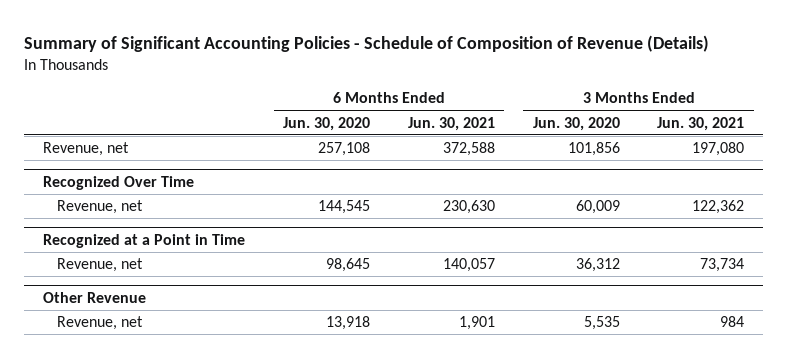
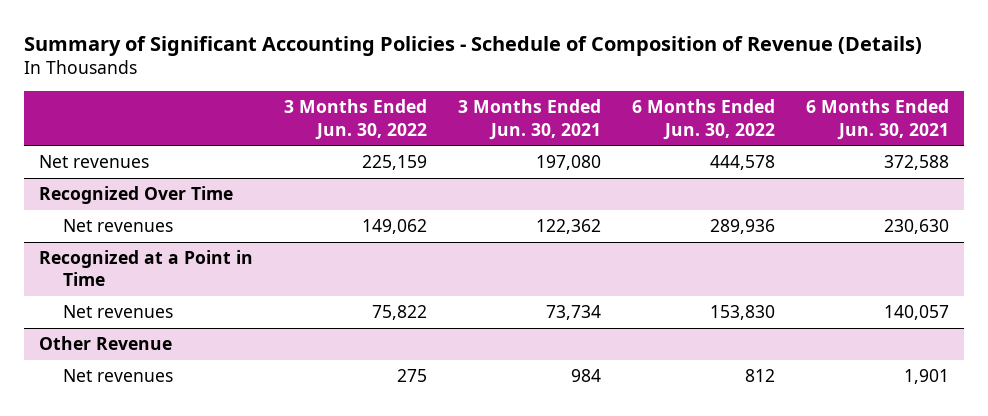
[283,116,371,131] Jun. 30, 2020 -> none
[532,116,620,131] Jun. 30, 2020 -> none
none -> [283,99,427,140] 3 Months Ended Jun. 30, 2022
none -> [631,99,775,140] 6 Months Ended Jun. 30, 2022
[43,142,130,157] Revenue, net -> [39,155,150,169] Net revenues
[56,200,143,215] Revenue, net -> [63,219,174,233] Net revenues
[56,258,143,273] Revenue, net -> [63,305,174,319] Net revenues
[56,316,143,331] Revenue, net -> [63,369,174,383] Net revenues

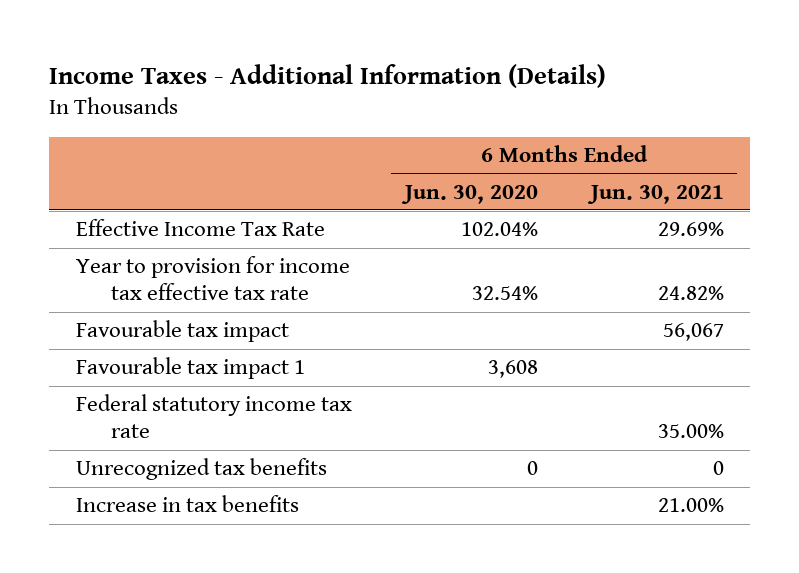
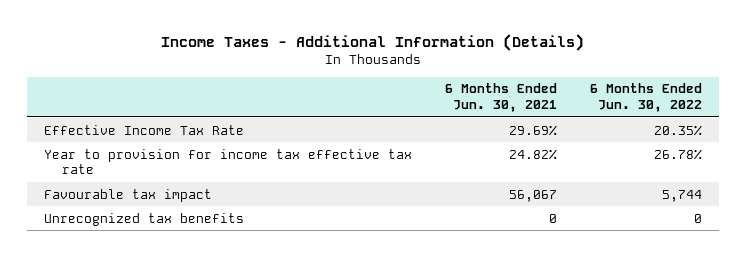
[400,184,538,204] Jun. 30, 2020 -> none
none -> [590,83,703,112] 6 Months Ended Jun. 30, 2022
[75,357,305,380] Favourable tax impact 1 -> none
[75,394,352,439] Federal statutory income tax rate -> none
[75,495,299,513] Increase in tax benefits -> none

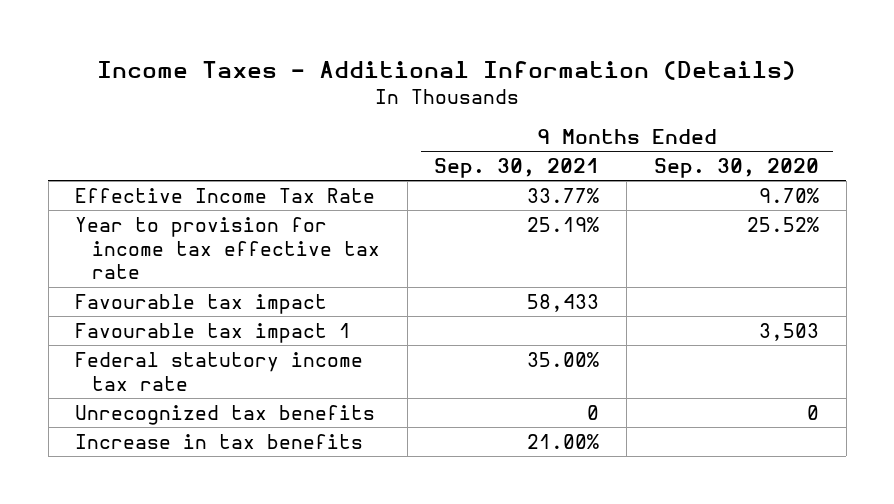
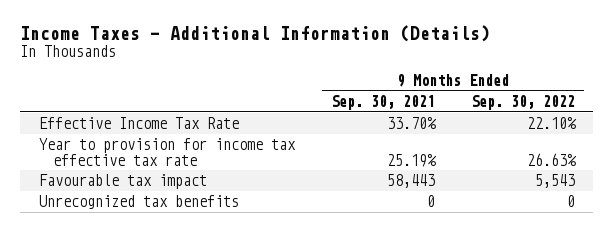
[654,158,820,179] Sep. 30, 2020 -> none
none -> [470,94,575,110] Sep. 30, 2022
[527,187,600,203] 33.77% -> [386,117,437,130] 33.70%
[75,322,352,343] Favourable tax impact 1 -> none
[75,351,364,391] Federal statutory income tax rate -> none
[527,293,600,312] 58,433 -> [386,174,435,189] 58,443
[75,433,364,449] Increase in tax benefits -> none

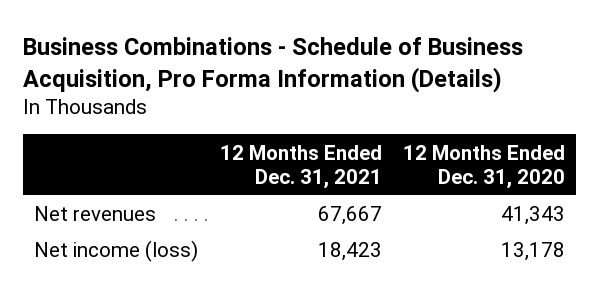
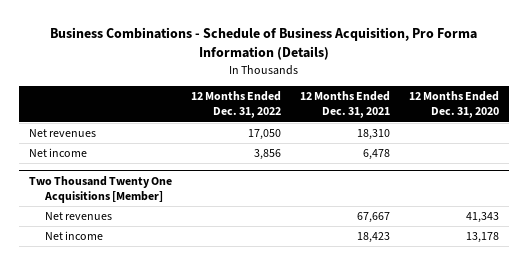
none -> [191,90,282,119] 12 Months Ended Dec. 31, 2022
none -> [28,129,96,138] Net revenues
none -> [28,148,87,158] Net income
none -> [28,175,172,204] Two Thousand Twenty One Acquisitions [Member]
[34,240,199,263] Net income (loss) -> [44,231,103,241] Net income

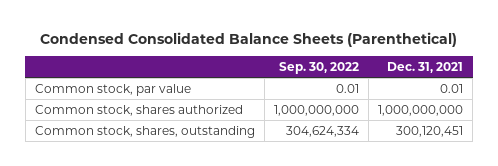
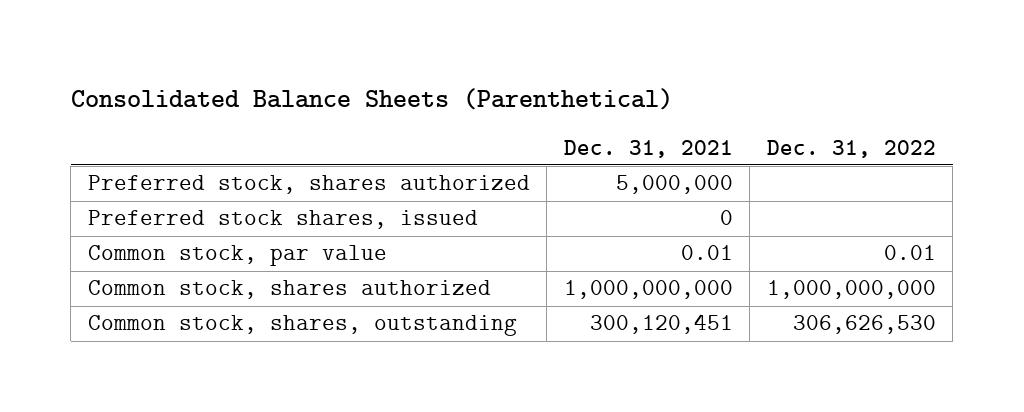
[39,32,457,48] Condensed Consolidated Balance Sheets (Parenthetical) -> [70,87,673,110] Consolidated Balance Sheets (Parenthetical)
[278,62,359,75] Sep. 30, 2022 -> none
none -> [766,139,936,158] Dec. 31, 2022
none -> [87,175,530,195] Preferred stock, shares authorized
none -> [87,210,478,230] Preferred stock shares, issued

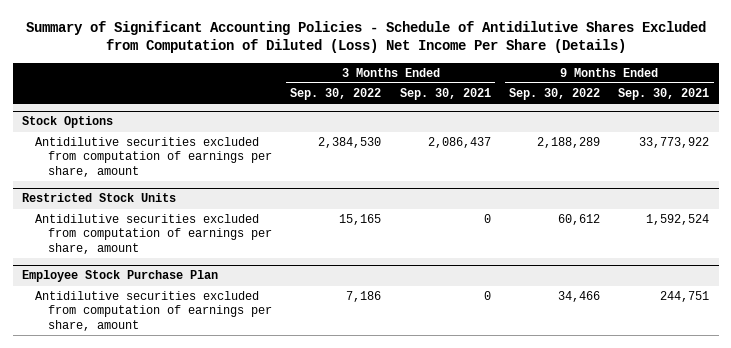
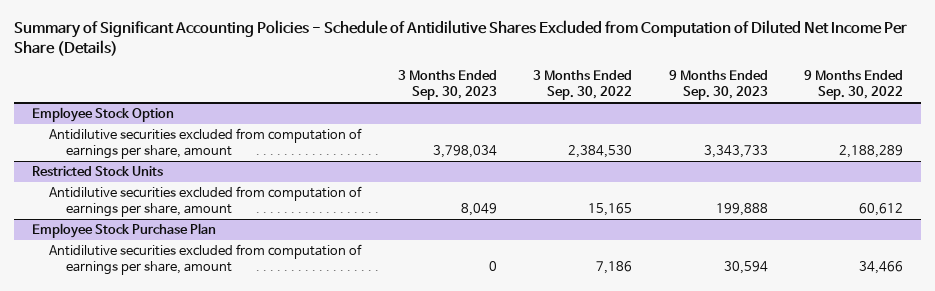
[25,20,706,54] Summary of Significant Accounting Policies - Schedule of Antidilutive Shares Excluded from Computation of Diluted (Loss) Net Income Per Share (Details) -> [13,20,907,56] Summary of Significant Accounting Policies - Schedule of Antidilutive Shares Excluded from Computation of Diluted Net Income Per Share (Details)
[399,88,491,101] Sep. 30, 2021 -> none
[618,88,710,101] Sep. 30, 2021 -> none
none -> [397,70,497,100] 3 Months Ended Sep. 30, 2023
none -> [668,70,768,100] 9 Months Ended Sep. 30, 2023
[21,116,113,129] Stock Options -> [31,107,174,123] Employee Stock Option

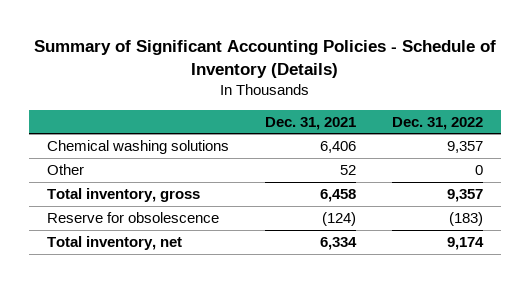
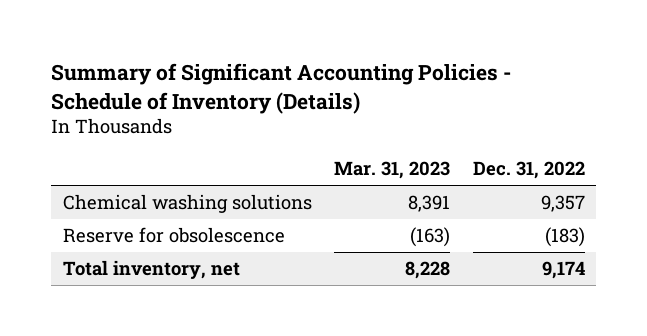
[265,116,357,130] Dec. 31, 2021 -> none
none -> [334,161,451,180] Mar. 31, 2023
[47,163,85,175] Other -> none
[47,187,201,202] Total inventory, gross -> none

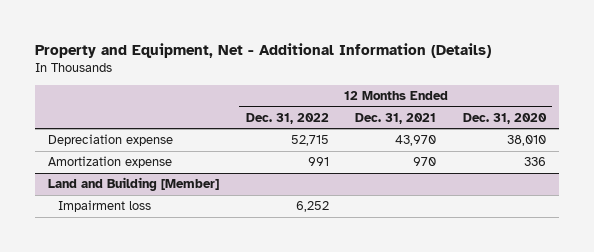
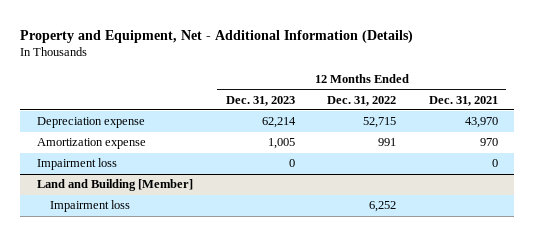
[462,112,547,124] Dec. 31, 2020 -> none
none -> [225,95,295,106] Dec. 31, 2023
none -> [36,158,117,171] Impairment loss

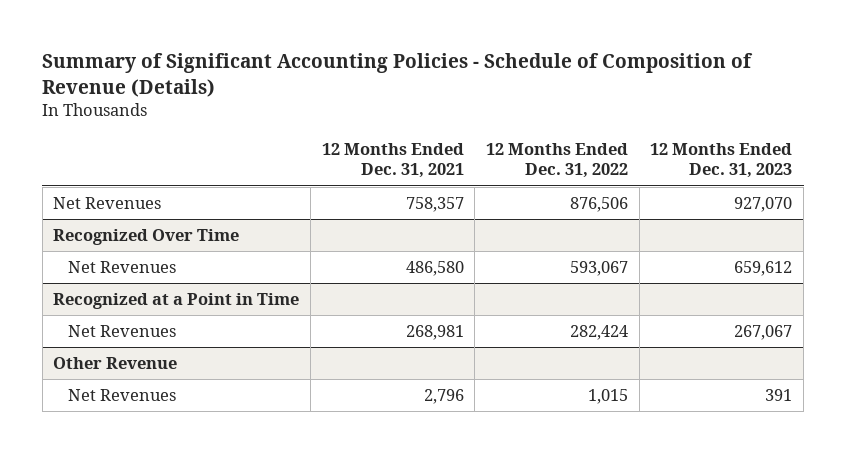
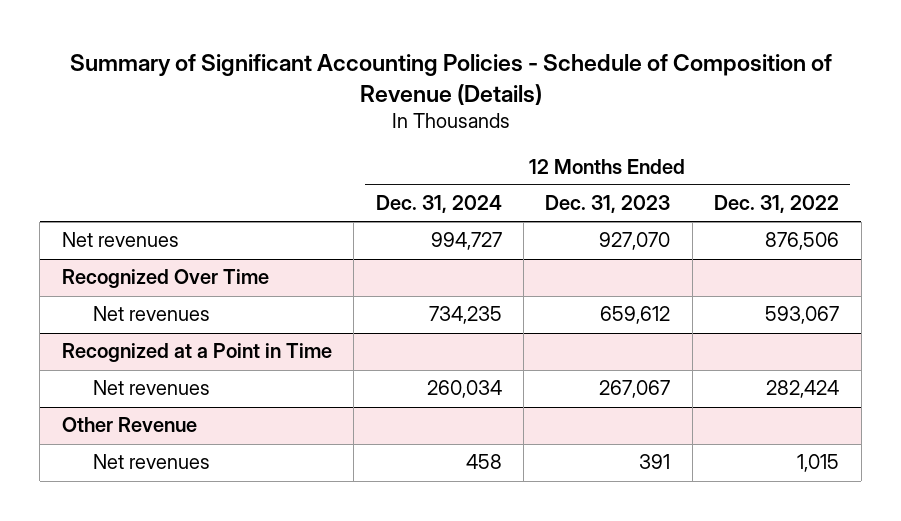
[321,143,464,179] 12 Months Ended Dec. 31, 2021 -> none
none -> [375,195,502,214] Dec. 31, 2024
[53,197,162,210] Net Revenues -> [61,232,179,248] Net revenues
[68,261,177,274] Net Revenues -> [92,306,210,322] Net revenues
[68,325,177,338] Net Revenues -> [92,380,210,396] Net revenues
[68,389,177,402] Net Revenues -> [92,454,210,470] Net revenues

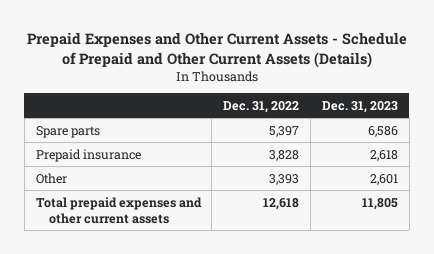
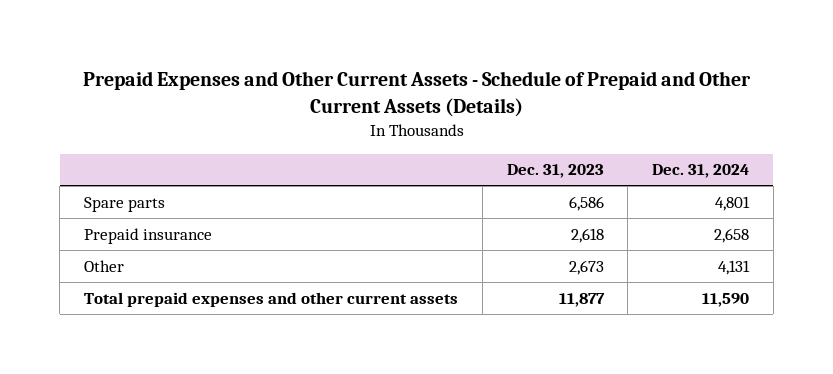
[223,100,300,113] Dec. 31, 2022 -> none
none -> [652,164,750,179] Dec. 31, 2024
[369,173,398,185] 2,601 -> [568,259,604,275] 2,673
[361,197,398,210] 11,805 -> [558,292,605,307] 11,877

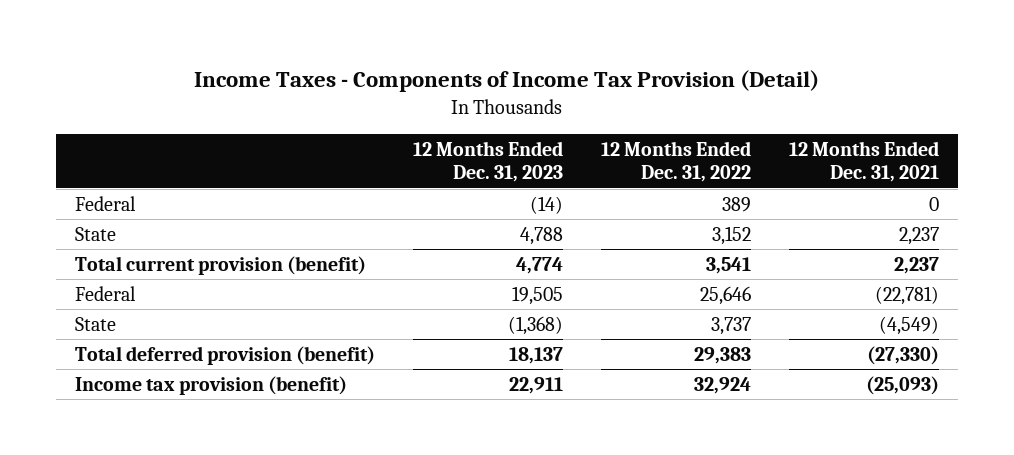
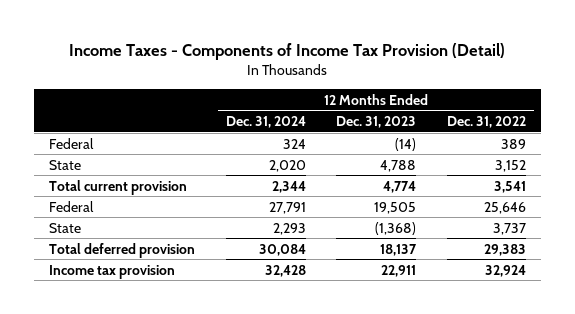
[789,140,940,183] 12 Months Ended Dec. 31, 2021 -> none
none -> [225,115,306,128] Dec. 31, 2024
[74,255,366,275] Total current provision (benefit) -> [48,179,187,195] Total current provision
[74,345,375,365] Total deferred provision (benefit) -> [48,242,195,258] Total deferred provision
[74,375,347,395] Income tax provision (benefit) -> [48,264,175,279] Income tax provision

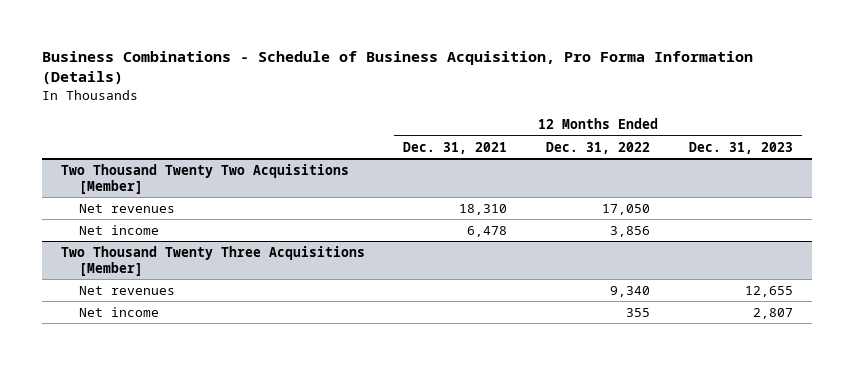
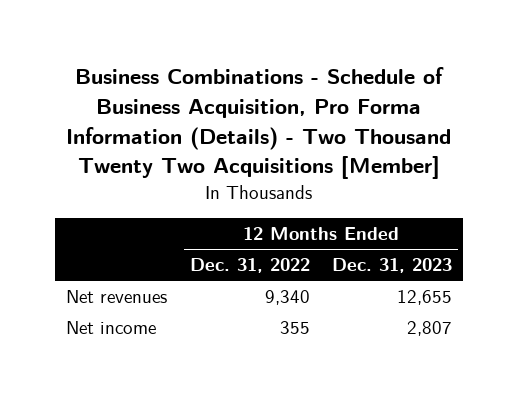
[41,51,753,85] Business Combinations - Schedule of Business Acquisition, Pro Forma Information (Details) -> [66,67,452,180] Business Combinations - Schedule of Business Acquisition, Pro Forma Information (Details) - Two Thousand Twenty Two Acquisitions [Member]
[403,141,508,154] Dec. 31, 2021 -> none
[60,163,349,194] Two Thousand Twenty Two Acquisitions [Member] -> none
[79,203,176,213] Net revenues -> none
[79,224,160,235] Net income -> none
[60,245,365,276] Two Thousand Twenty Three Acquisitions [Member] -> none

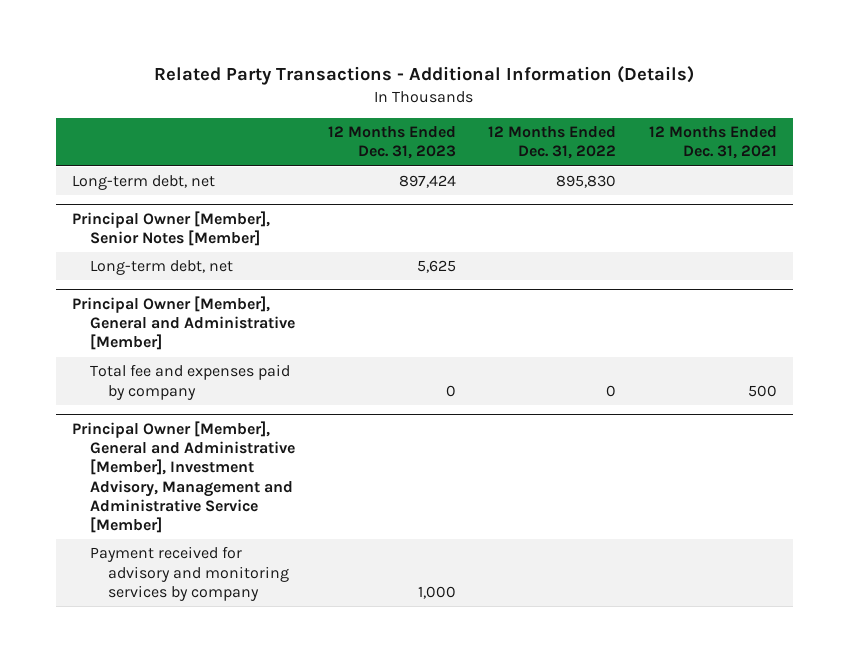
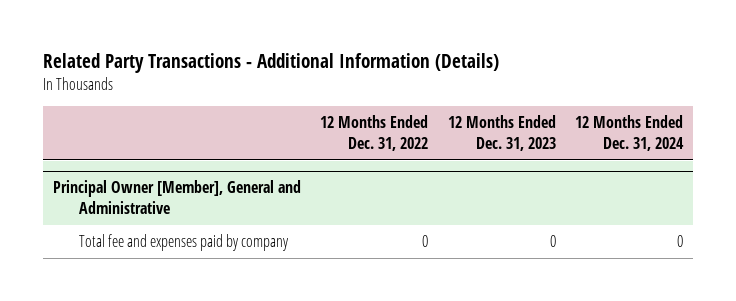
[648,126,777,160] 12 Months Ended Dec. 31, 2021 -> none
none -> [575,115,685,152] 12 Months Ended Dec. 31, 2024
[71,175,215,191] Long-term debt, net -> none
[71,210,270,247] Principal Owner [Member], Senior Notes [Member] -> none
[90,260,234,276] Long-term debt, net -> none
[71,295,296,351] Principal Owner [Member], General and Administrative [Member] -> [52,180,301,215] Principal Owner [Member], General and Administrative
[71,420,296,534] Principal Owner [Member], General and Administrative [Member], Investment Advisory, Management and Administrative Service [Member] -> none
[90,546,290,601] Payment received for advisory and monitoring services by company -> none

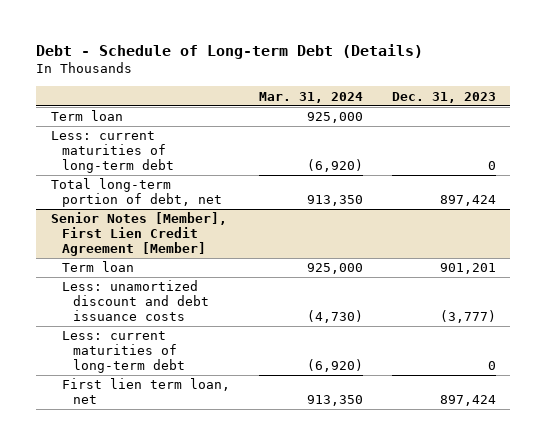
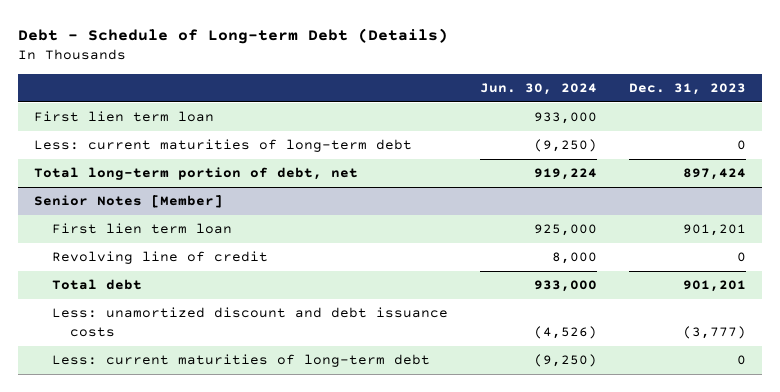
[258,91,363,103] Mar. 31, 2024 -> none
none -> [479,82,597,95] Jun. 30, 2024
[50,110,123,122] Term loan -> [33,111,214,123] First lien term loan
[50,212,227,257] Senior Notes [Member], First Lien Credit Agreement [Member] -> none
none -> [33,195,223,209] Senior Notes [Member]
[61,261,134,273] Term loan -> [51,223,232,235] First lien term loan
none -> [51,251,268,265] Revolving line of credit
none -> [51,279,142,291] Total debt
[61,378,230,405] First lien term loan, net -> none

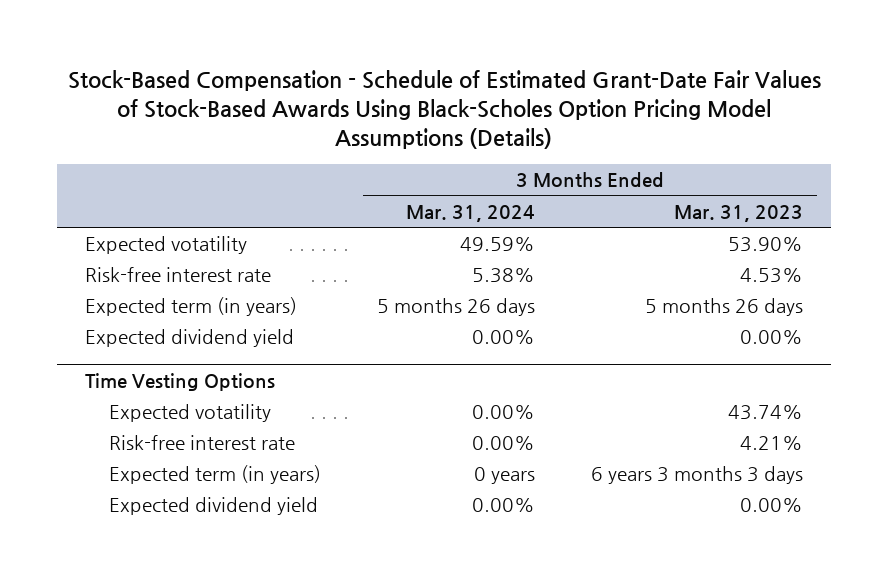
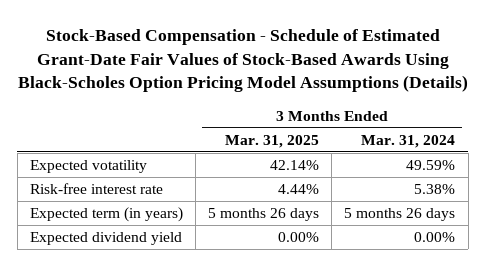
[674,204,804,222] Mar. 31, 2023 -> none
none -> [225,134,320,148] Mar. 31, 2025
[85,372,276,391] Time Vesting Options -> none
[108,404,271,423] Expected votatility -> none
[108,435,295,451] Risk-free interest rate -> none
[108,465,321,485] Expected term (in years) -> none
[108,497,318,516] Expected dividend yield -> none

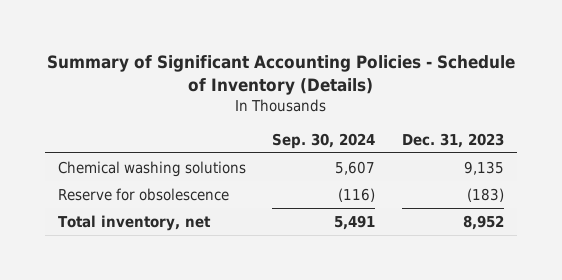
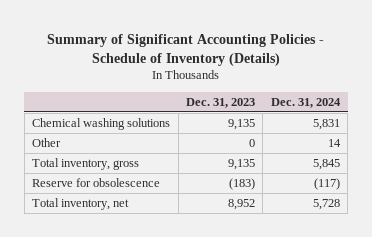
[272,132,376,149] Sep. 30, 2024 -> none
none -> [270,97,341,108] Dec. 31, 2024
none -> [32,138,62,148] Other
none -> [32,158,140,171] Total inventory, gross

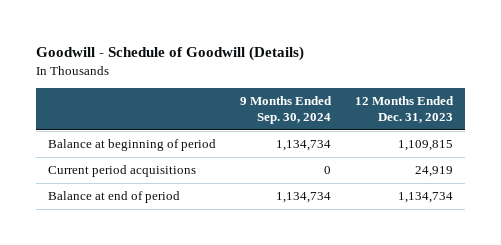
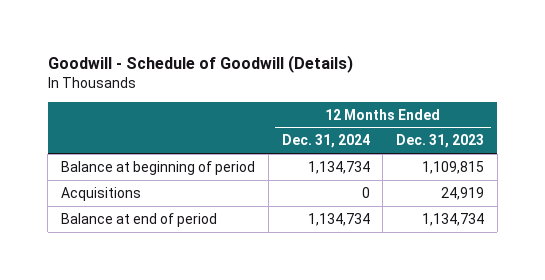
[239,96,332,124] 9 Months Ended Sep. 30, 2024 -> none
none -> [281,134,370,149] Dec. 31, 2024
[48,165,197,178] Current period acquisitions -> [61,186,142,201] Acquisitions

